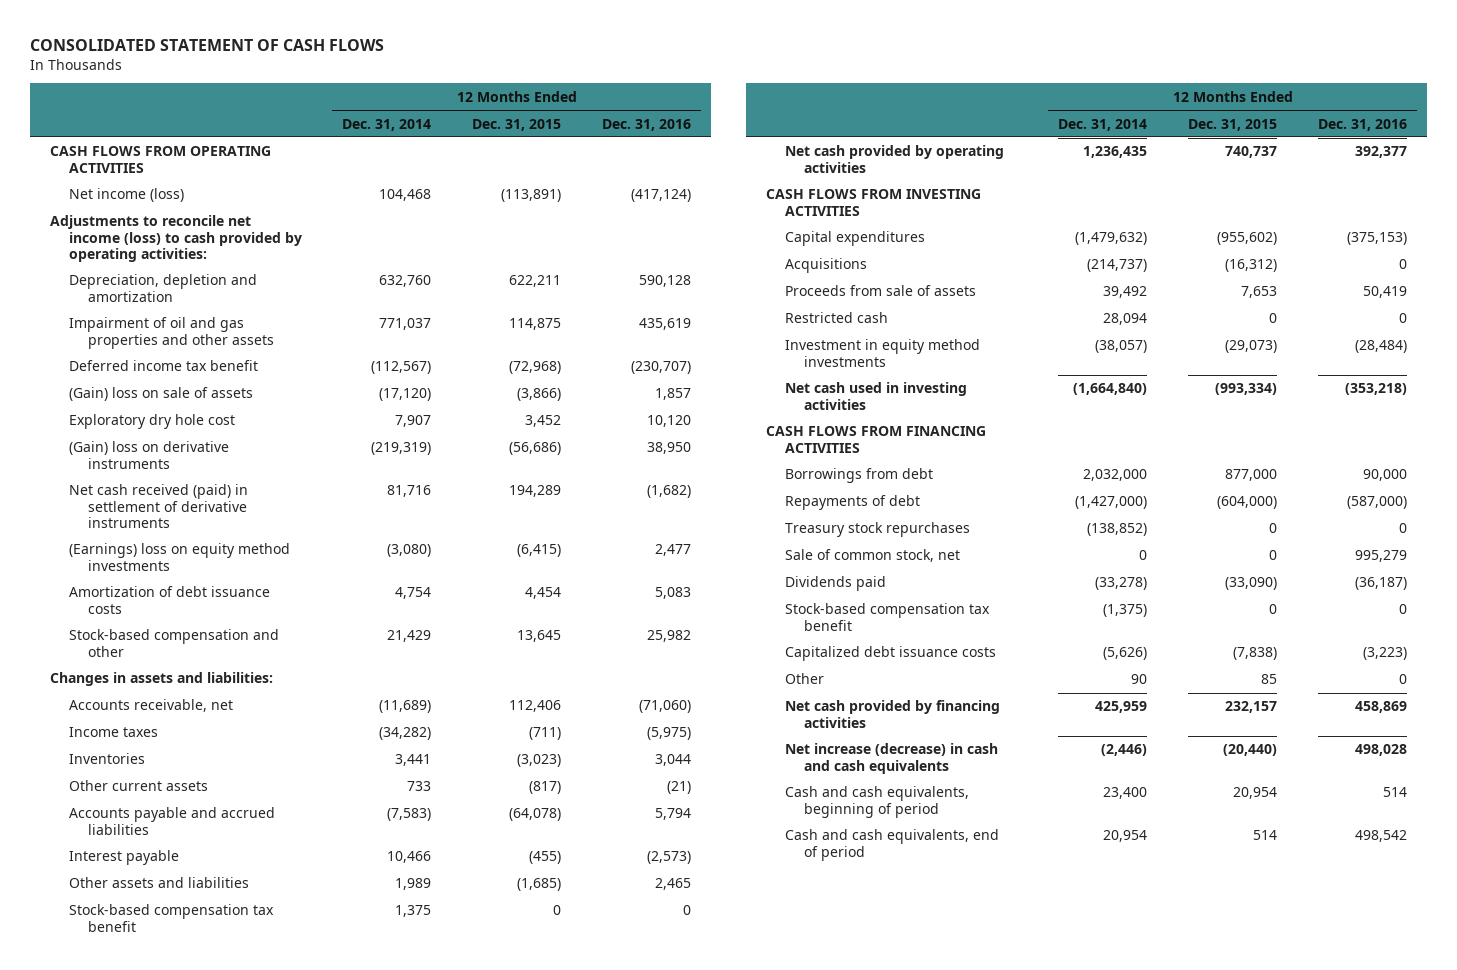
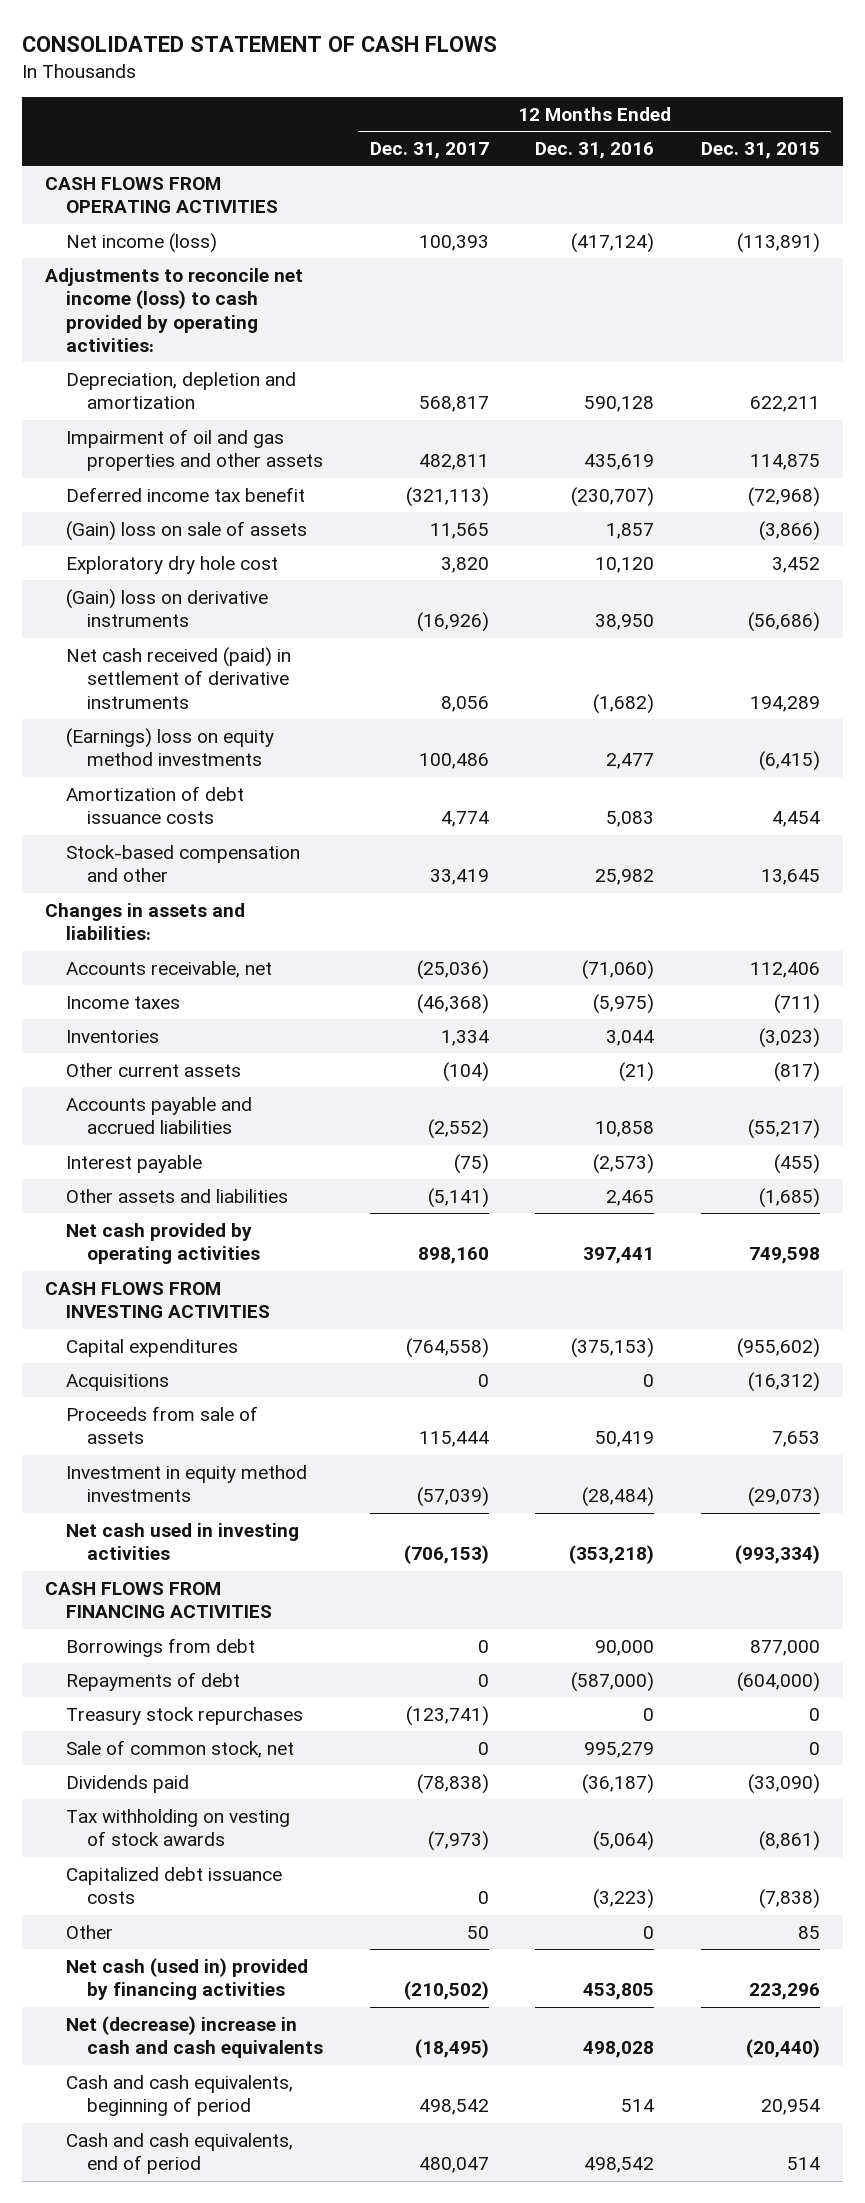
[342,118,432,131] Dec. 31, 2014 -> none
none -> [369,142,489,160] Dec. 31, 2017
[509,808,562,822] (64,078) -> [747,1119,820,1140] (55,217)
[654,808,691,821] 5,794 -> [595,1121,655,1138] 10,858
[68,904,274,932] Stock-based compensation tax benefit -> none
[1225,146,1278,159] 740,737 -> [748,1247,820,1265] 749,598
[1354,146,1407,159] 392,377 -> [583,1247,655,1265] 397,441
[784,312,888,324] Restricted cash -> none
[784,603,990,631] Stock-based compensation tax benefit -> none
none -> [66,1808,291,1847] Tax withholding on vesting of stock awards
[784,700,1000,728] Net cash provided by financing activities -> [66,1957,309,2001] Net cash (used in) provided by financing activities
[1225,701,1278,714] 232,157 -> [748,1983,820,2001] 223,296
[1354,701,1407,714] 458,869 -> [583,1983,655,2001] 453,805
[784,743,998,774] Net increase (decrease) in cash and cash equivalents -> [66,2015,324,2059] Net (decrease) increase in cash and cash equivalents

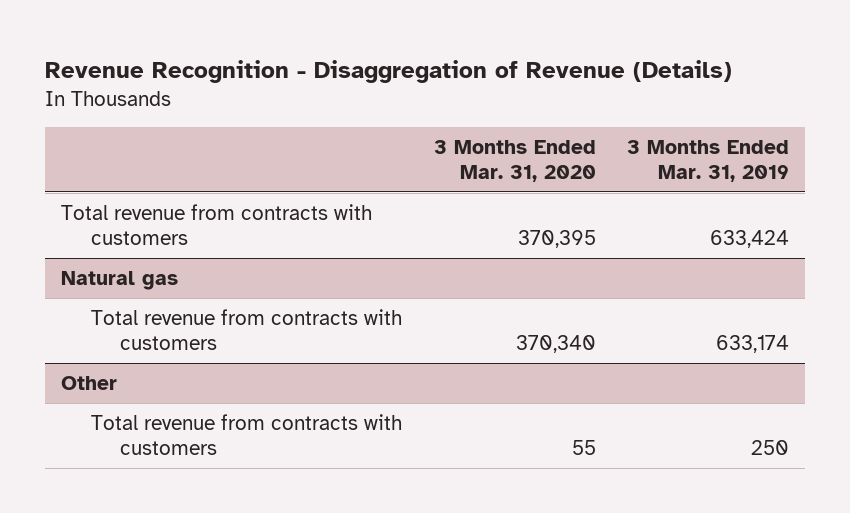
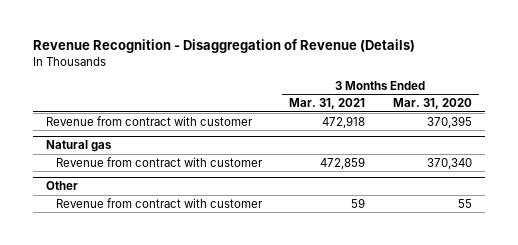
[627,139,790,182] 3 Months Ended Mar. 31, 2019 -> none
none -> [289,98,366,110] Mar. 31, 2021
[61,204,373,245] Total revenue from contracts with customers -> [46,115,254,126] Revenue from contract with customer
[90,309,402,350] Total revenue from contracts with customers -> [55,156,263,167] Revenue from contract with customer
[90,414,402,455] Total revenue from contracts with customers -> [55,197,263,208] Revenue from contract with customer

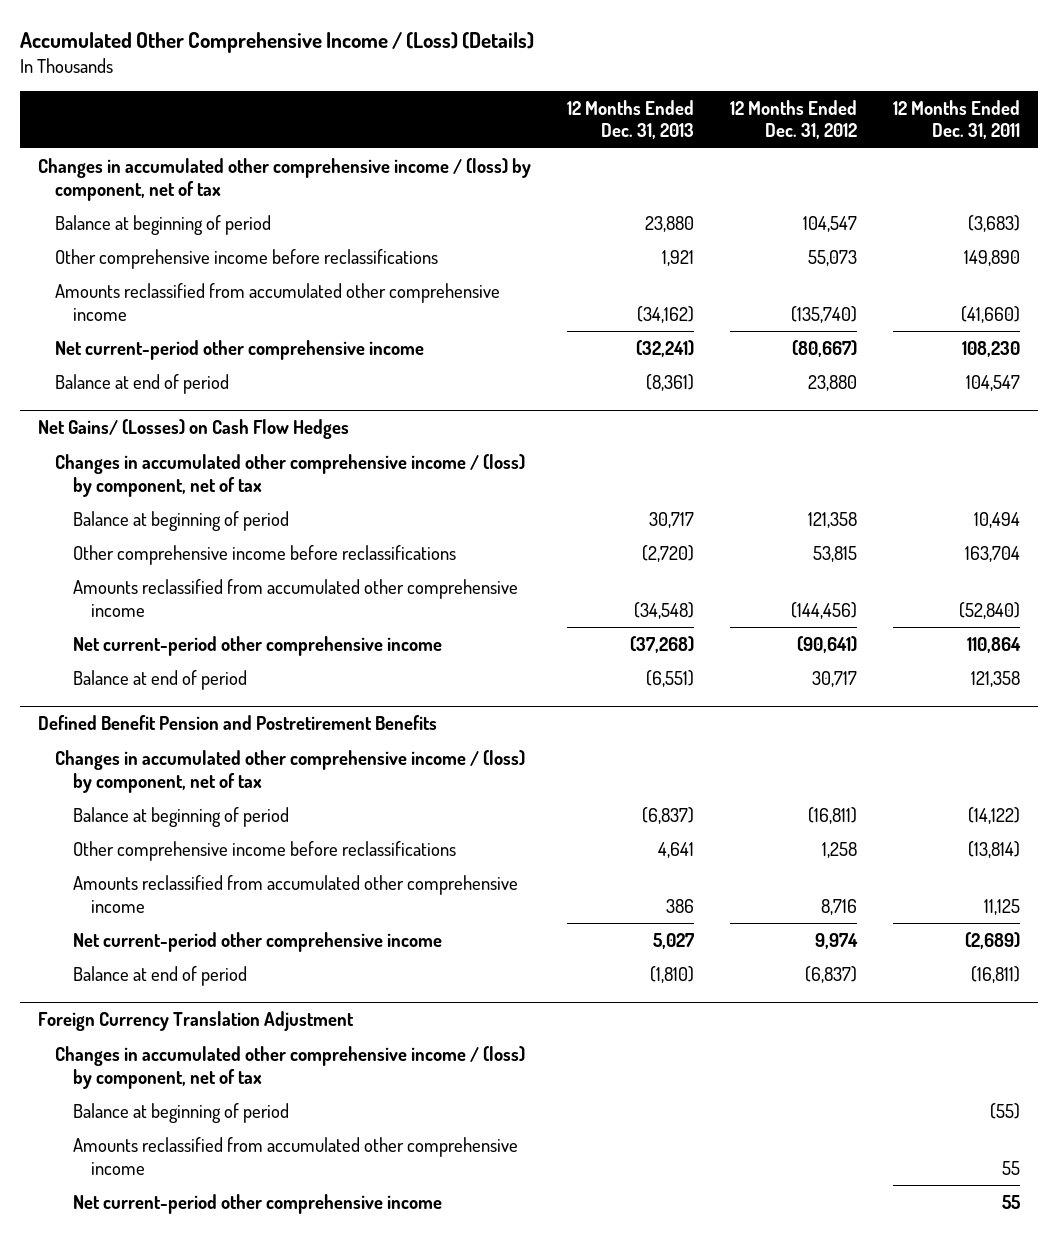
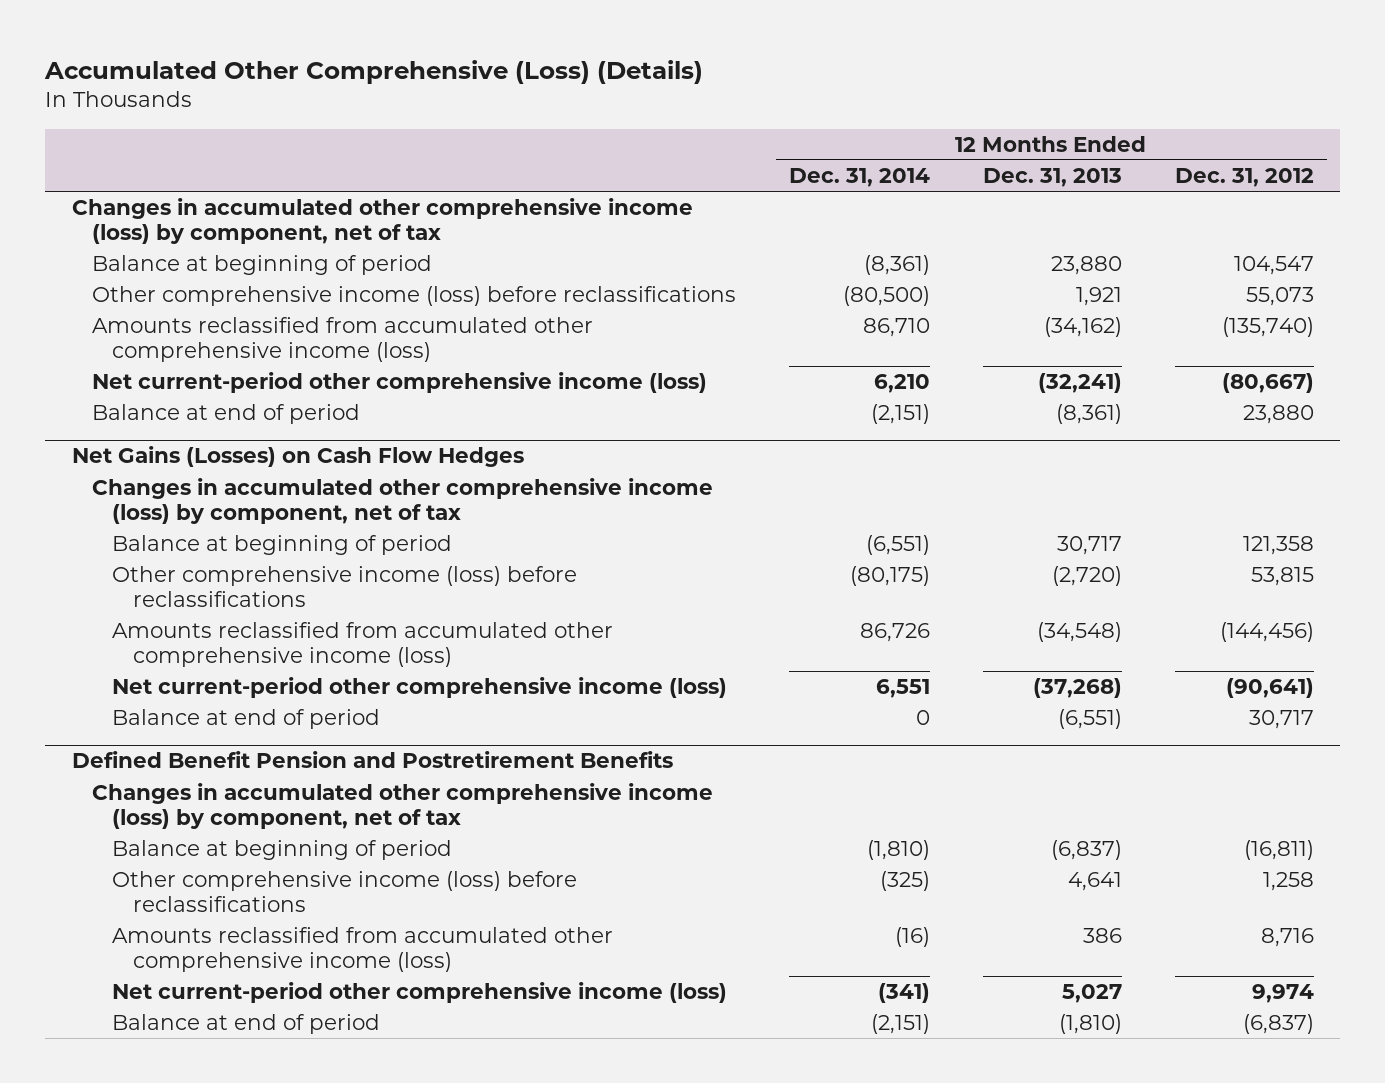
[19,31,534,53] Accumulated Other Comprehensive Income / (Loss) (Details) -> [44,59,704,84] Accumulated Other Comprehensive (Loss) (Details)
[892,99,1020,140] 12 Months Ended Dec. 31, 2011 -> none
none -> [788,168,930,188] Dec. 31, 2014
[37,157,531,201] Changes in accumulated other comprehensive income / (loss) by component, net of tax -> [71,198,693,244] Changes in accumulated other comprehensive income (loss) by component, net of tax
[55,248,439,269] Other comprehensive income before reclassifications -> [92,286,737,307] Other comprehensive income (loss) before reclassifications
[55,282,501,321] Amounts reclassified from accumulated other comprehensive income -> [92,317,594,362] Amounts reclassified from accumulated other comprehensive income (loss)
[55,339,425,360] Net current-period other comprehensive income -> [92,372,708,394] Net current-period other comprehensive income (loss)
[37,419,349,440] Net Gains/ (Losses) on Cash Flow Hedges -> [71,446,524,468] Net Gains (Losses) on Cash Flow Hedges
[55,453,526,497] Changes in accumulated other comprehensive income / (loss) by component, net of tax -> [92,478,714,524] Changes in accumulated other comprehensive income (loss) by component, net of tax
[72,544,456,565] Other comprehensive income before reclassifications -> [112,566,578,607] Other comprehensive income (loss) before reclassifications
[72,578,518,617] Amounts reclassified from accumulated other comprehensive income -> [112,622,614,667] Amounts reclassified from accumulated other comprehensive income (loss)
[72,635,442,656] Net current-period other comprehensive income -> [112,677,728,699] Net current-period other comprehensive income (loss)
[55,749,526,793] Changes in accumulated other comprehensive income / (loss) by component, net of tax -> [92,783,714,829] Changes in accumulated other comprehensive income (loss) by component, net of tax
[72,840,456,861] Other comprehensive income before reclassifications -> [112,871,578,912] Other comprehensive income (loss) before reclassifications
[72,874,518,913] Amounts reclassified from accumulated other comprehensive income -> [112,927,614,972] Amounts reclassified from accumulated other comprehensive income (loss)
[72,931,442,952] Net current-period other comprehensive income -> [112,982,728,1004] Net current-period other comprehensive income (loss)
[37,1011,354,1032] Foreign Currency Translation Adjustment -> none
[55,1045,526,1089] Changes in accumulated other comprehensive income / (loss) by component, net of tax -> none
[72,1102,289,1123] Balance at beginning of period -> none
[72,1136,518,1175] Amounts reclassified from accumulated other comprehensive income -> none
[72,1193,442,1214] Net current-period other comprehensive income -> none

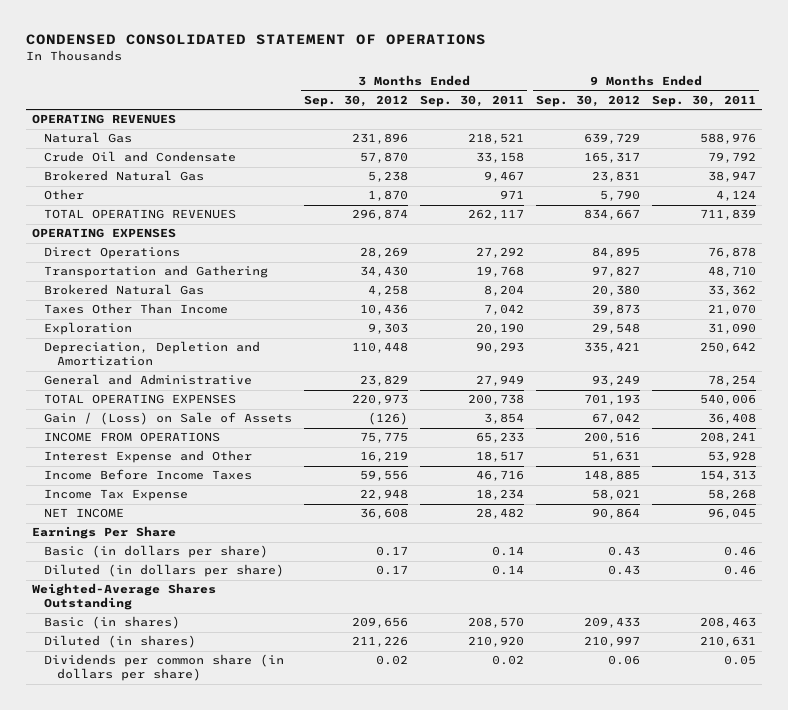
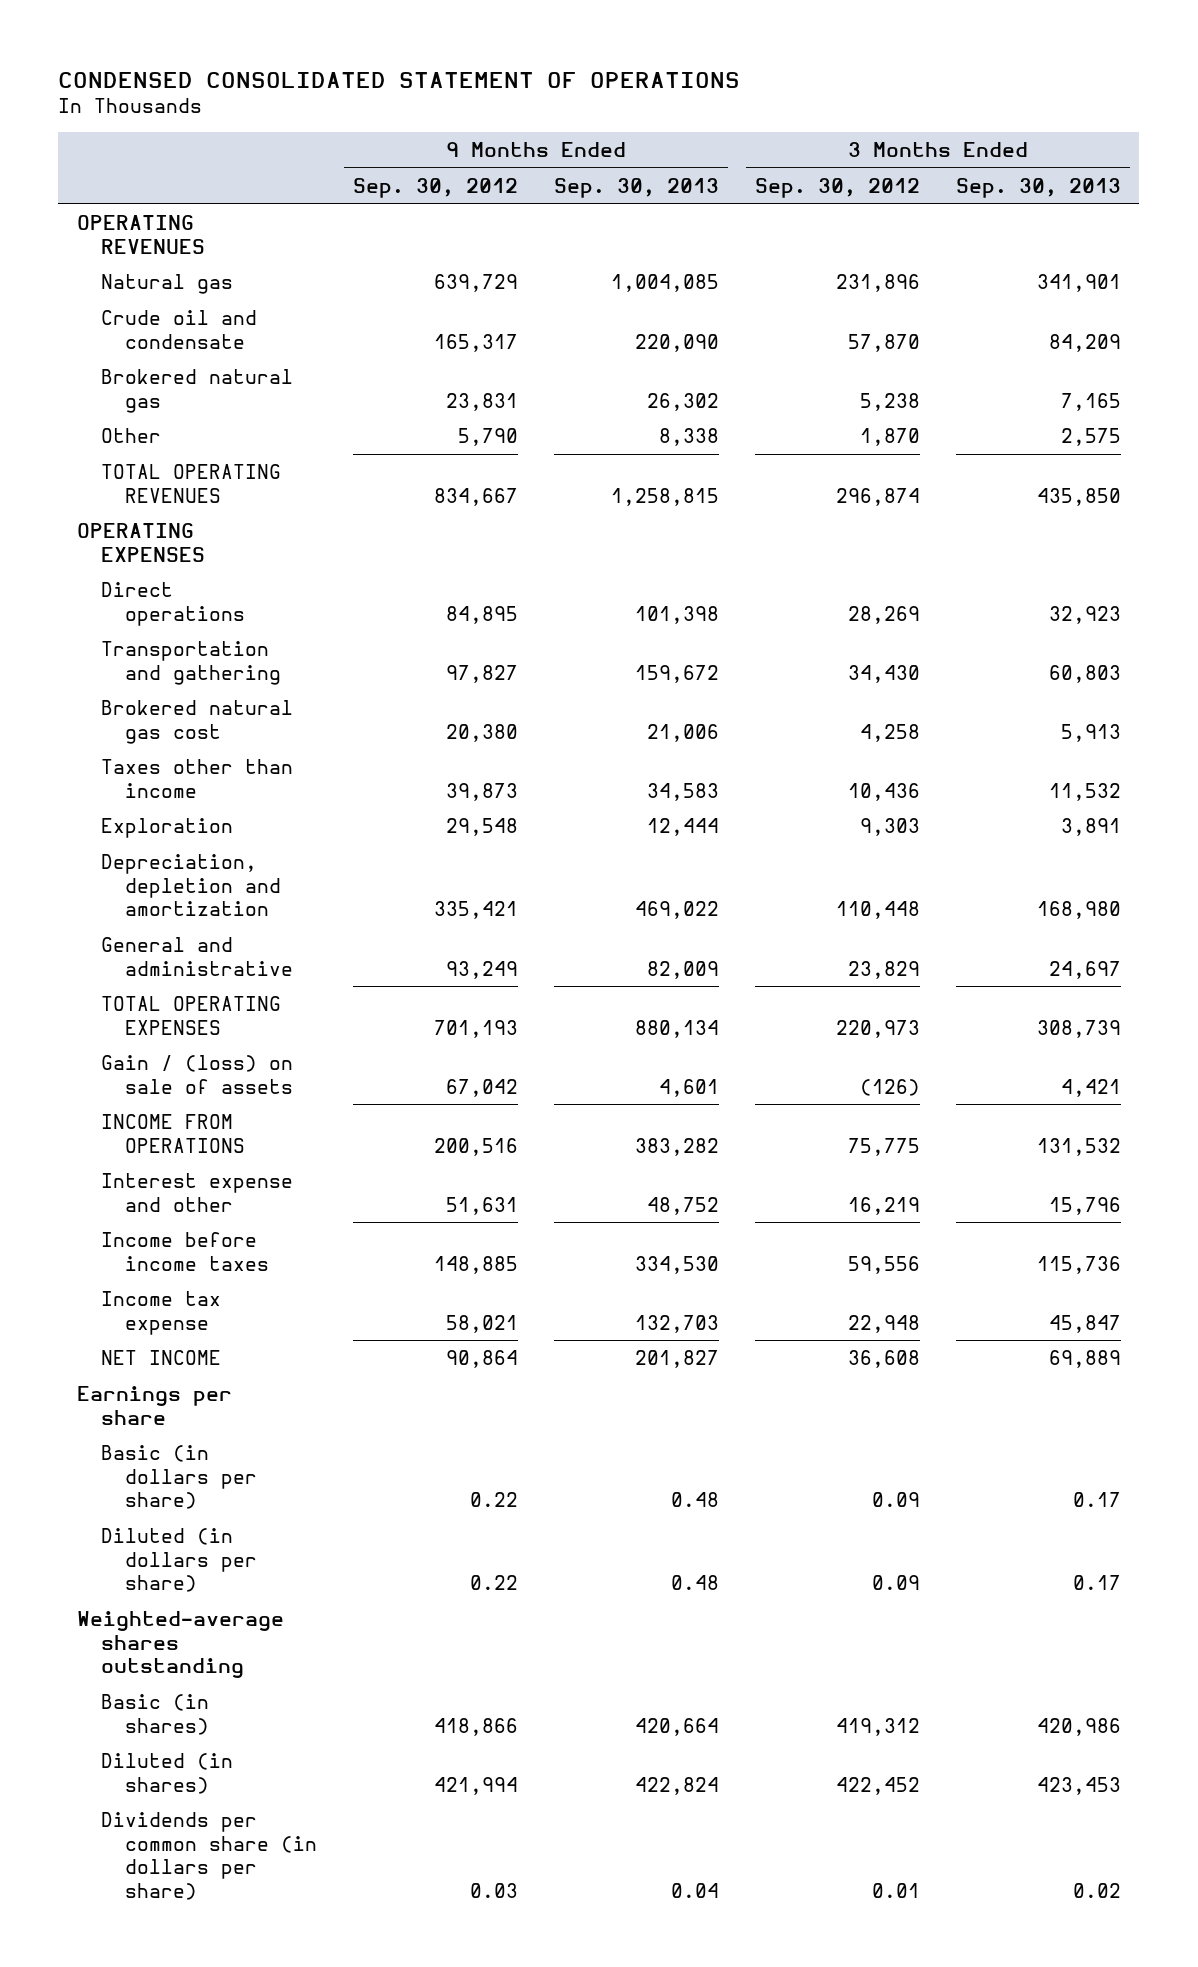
[419,94,524,107] Sep. 30, 2011 -> none
[651,94,756,107] Sep. 30, 2011 -> none
none -> [554,178,720,199] Sep. 30, 2013
none -> [956,178,1122,199] Sep. 30, 2013
[44,132,133,144] Natural Gas -> [100,274,233,295] Natural gas
[44,151,237,163] Crude Oil and Condensate -> [100,310,257,349] Crude oil and condensate
[44,170,205,182] Brokered Natural Gas -> [100,369,293,413] Brokered natural gas
[44,247,181,260] Direct Operations -> [100,582,245,626] Direct operations
[44,265,269,279] Transportation and Gathering -> [100,641,281,685] Transportation and gathering
[44,284,205,296] Brokered Natural Gas -> [100,700,293,744] Brokered natural gas cost
[44,303,229,315] Taxes Other Than Income -> [100,759,293,798] Taxes other than income
[44,341,261,367] Depreciation, Depletion and Amortization -> [100,854,281,917] Depreciation, depletion and amortization
[44,374,253,386] General and Administrative -> [100,937,293,976] General and administrative
[44,412,293,426] Gain / (Loss) on Sale of Assets -> [100,1055,293,1094] Gain / (loss) on sale of assets
[44,450,253,464] Interest Expense and Other -> [100,1173,293,1212] Interest expense and other
[44,469,253,481] Income Before Income Taxes -> [100,1232,269,1271] Income before income taxes
[44,489,189,502] Income Tax Expense -> [100,1291,221,1335] Income tax expense
[32,526,177,540] Earnings Per Share -> [76,1386,232,1425] Earnings per share
[376,546,409,557] 0.17 -> [872,1492,921,1508] 0.09
[607,546,640,557] 0.43 -> [470,1492,519,1508] 0.22
[376,565,409,576] 0.17 -> [872,1575,921,1591] 0.09
[607,565,640,576] 0.43 -> [470,1575,519,1591] 0.22
[32,583,217,611] Weighted-Average Shares Outstanding -> [76,1611,284,1679] Weighted-average shares outstanding
[352,617,409,629] 209,656 -> [836,1717,921,1736] 419,312
[583,617,640,629] 209,433 -> [434,1717,519,1736] 418,866
[352,636,409,648] 211,226 -> [836,1776,921,1795] 422,452
[583,636,640,648] 210,997 -> [434,1776,519,1795] 421,994
[376,655,409,666] 0.02 -> [872,1882,921,1898] 0.01
[607,655,640,666] 0.06 -> [470,1882,519,1898] 0.03

